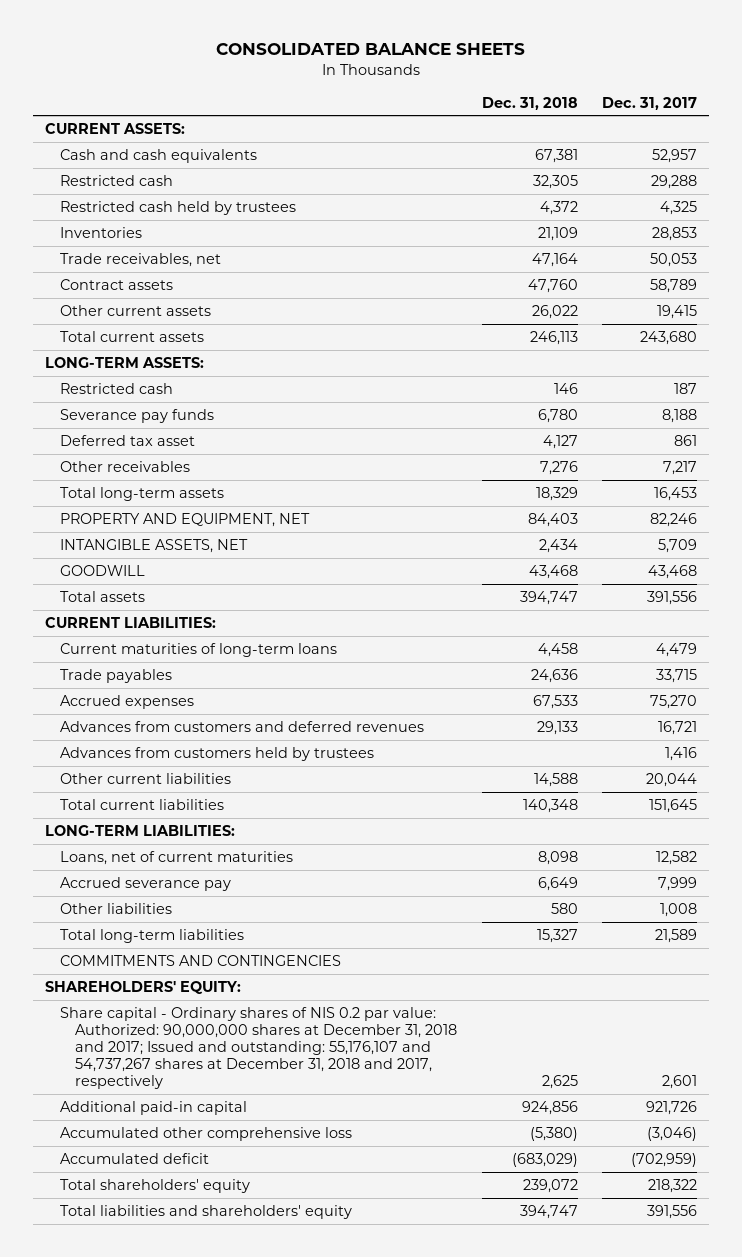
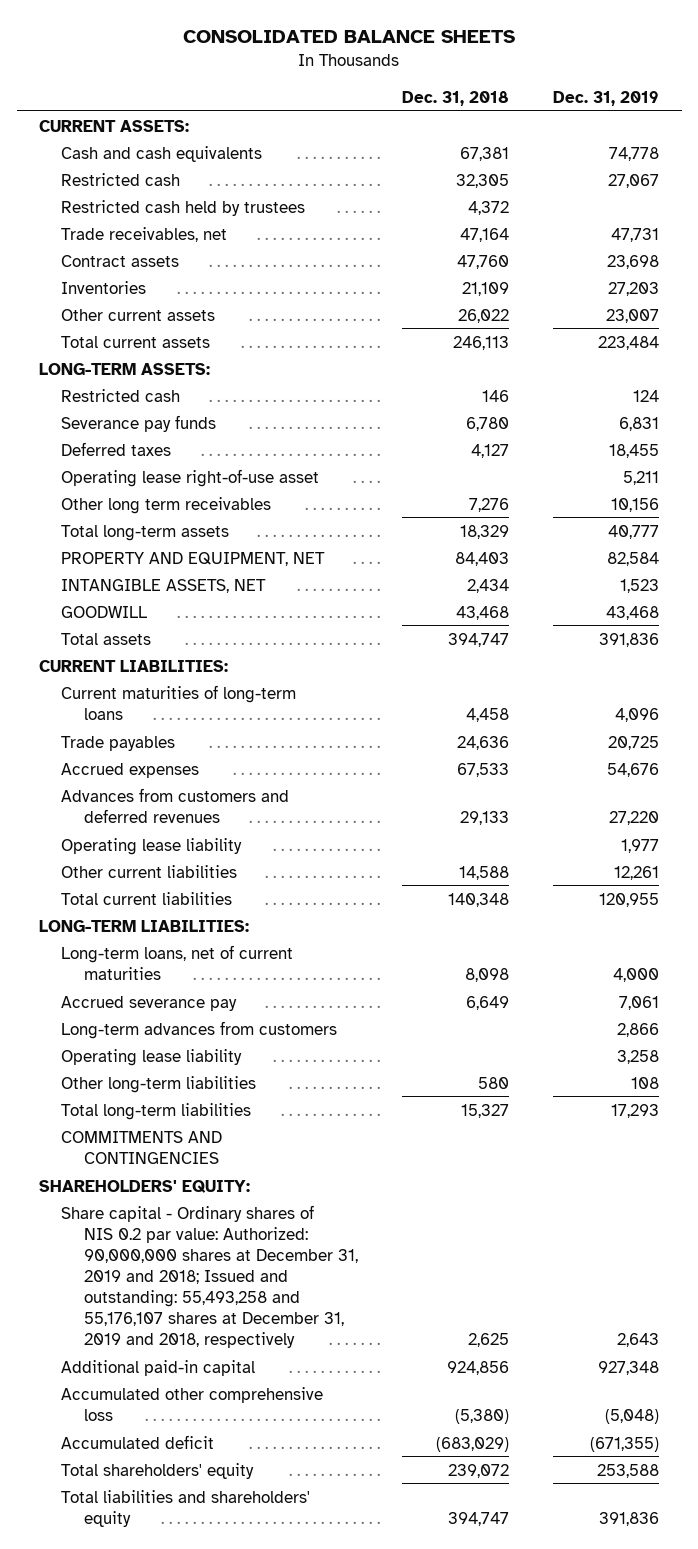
[602,96,698,110] Dec. 31, 2017 -> none
none -> [553,90,660,106] Dec. 31, 2019
[59,226,142,238] Inventories -> [61,280,147,294] Inventories
[59,434,195,446] Deferred tax asset -> [61,441,172,456] Deferred taxes
none -> [61,468,320,487] Operating lease right-of-use asset
[59,460,190,472] Other receivables -> [61,496,272,514] Other long term receivables
[59,746,374,761] Advances from customers held by trustees -> none
none -> [61,837,243,855] Operating lease liability
[59,850,293,865] Loans, net of current maturities -> [61,944,294,980] Long-term loans, net of current maturities
none -> [61,1020,338,1039] Long-term advances from customers
none -> [61,1048,243,1066] Operating lease liability
[59,902,172,914] Other liabilities -> [61,1075,257,1093] Other long-term liabilities
[59,1006,457,1090] Share capital - Ordinary shares of NIS 0.2 par value: Authorized: 90,000,000 shares at December 31, 2018 and 2017; Issued and outstanding: 55,176,107 and 54,737,267 shares at December 31, 2018 and 2017, respectively -> [61,1204,358,1348] Share capital - Ordinary shares of NIS 0.2 par value: Authorized: 90,000,000 shares at December 31, 2019 and 2018; Issued and outstanding: 55,493,258 and 55,176,107 shares at December 31, 2019 and 2018, respectively

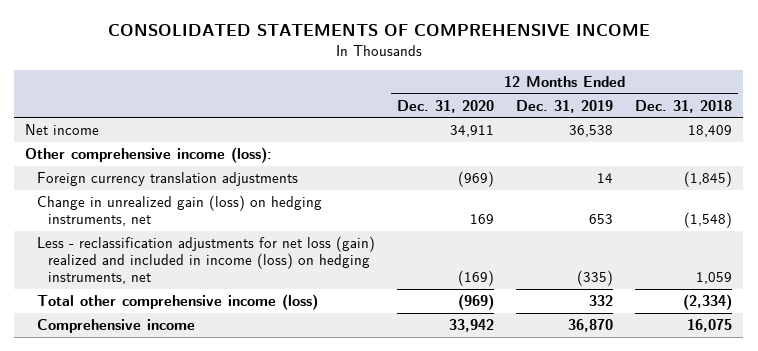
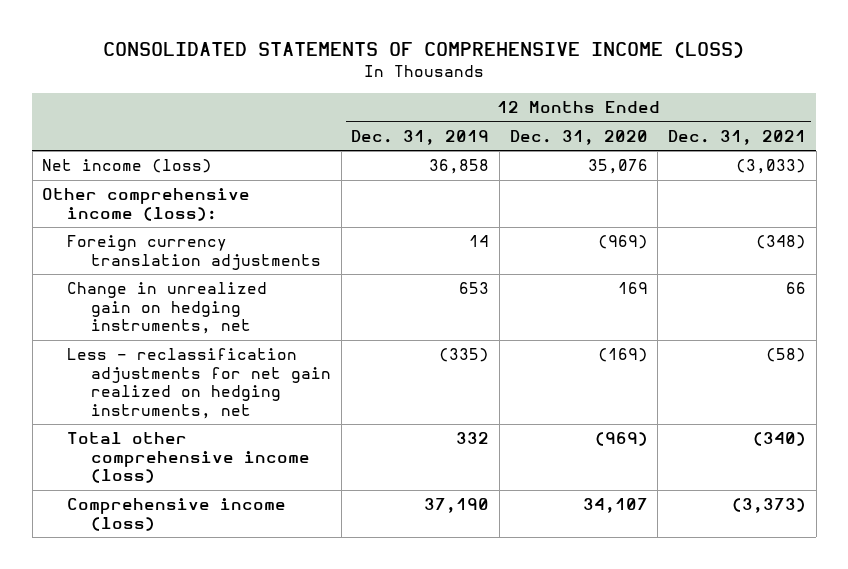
[107,24,650,37] CONSOLIDATED STATEMENTS OF COMPREHENSIVE INCOME -> [103,42,745,59] CONSOLIDATED STATEMENTS OF COMPREHENSIVE INCOME (LOSS)
[635,99,733,113] Dec. 31, 2018 -> none
none -> [667,129,806,145] Dec. 31, 2021
[25,123,100,135] Net income -> [42,159,213,174] Net income (loss)
[449,124,494,137] 34,911 -> [587,159,648,175] 35,076
[569,124,614,137] 36,538 -> [429,159,490,175] 36,858
[36,194,322,226] Change in unrealized gain (loss) on hedging instruments, net -> [66,282,267,335] Change in unrealized gain on hedging instruments, net
[36,235,375,284] Less - reclassification adjustments for net loss (gain) realized and included in income (loss) on hedging instruments, net -> [66,348,331,419] Less - reclassification adjustments for net gain realized on hedging instruments, net
[36,318,195,333] Comprehensive income -> [66,498,286,531] Comprehensive income (loss)
[448,318,494,332] 33,942 -> [582,498,648,514] 34,107
[568,318,614,332] 36,870 -> [424,498,490,514] 37,190

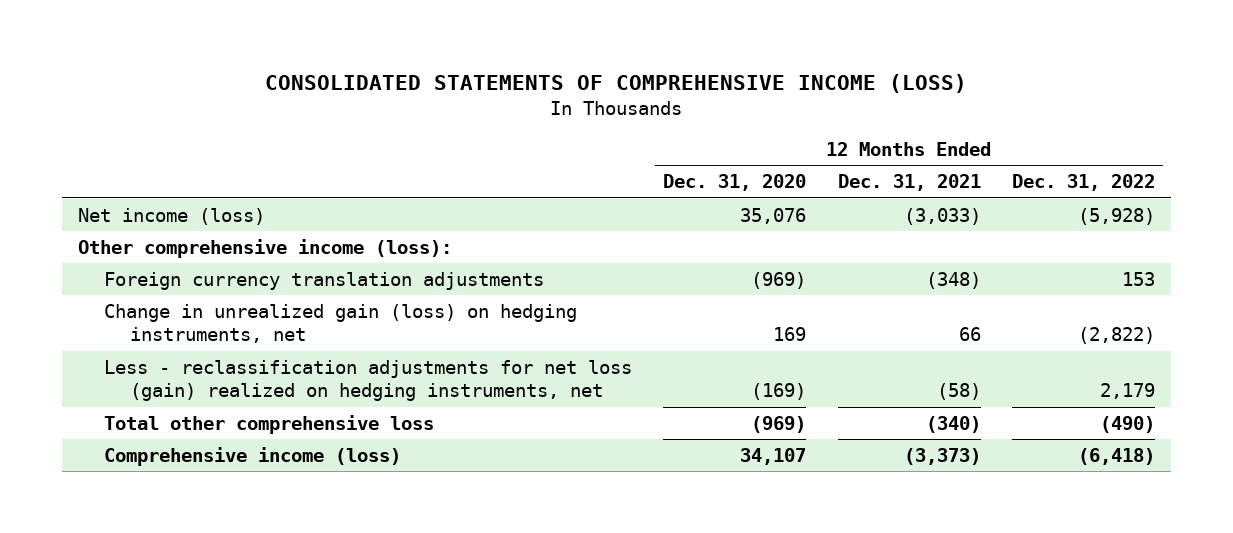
[351,129,490,145] Dec. 31, 2019 -> none
none -> [1012,174,1156,192] Dec. 31, 2022
[66,282,267,335] Change in unrealized gain on hedging instruments, net -> [103,303,577,344] Change in unrealized gain (loss) on hedging instruments, net
[66,348,331,419] Less - reclassification adjustments for net gain realized on hedging instruments, net -> [103,359,632,402] Less - reclassification adjustments for net loss (gain) realized on hedging instruments, net
[66,432,310,484] Total other comprehensive income (loss) -> [103,414,434,434] Total other comprehensive loss

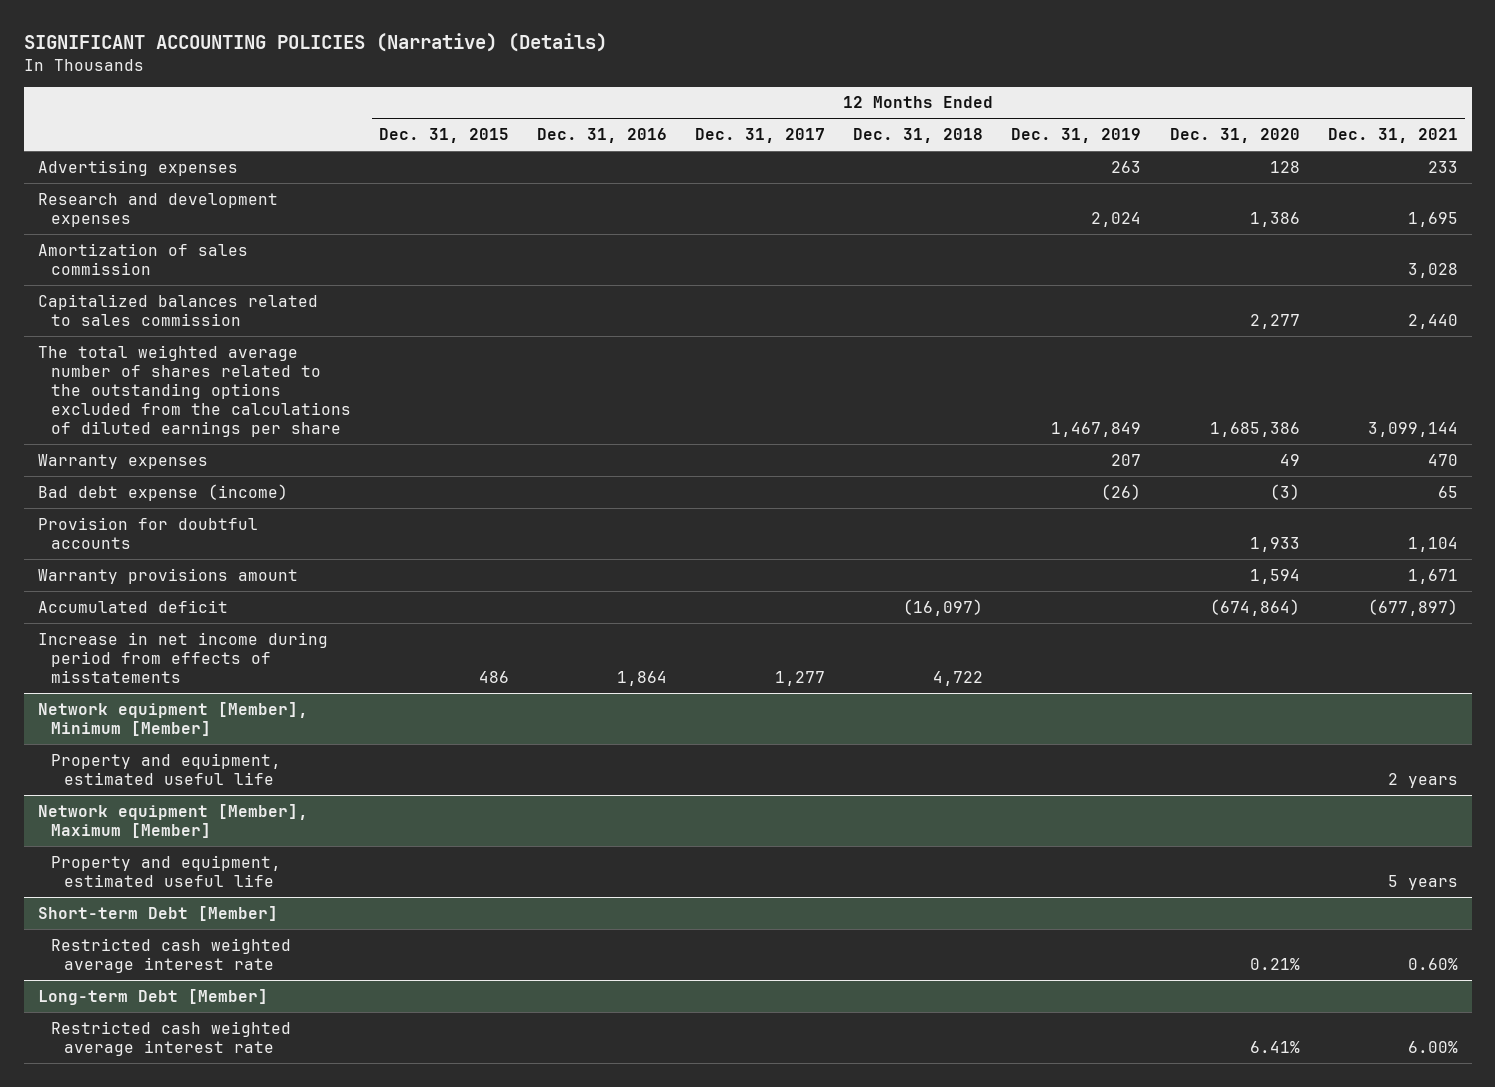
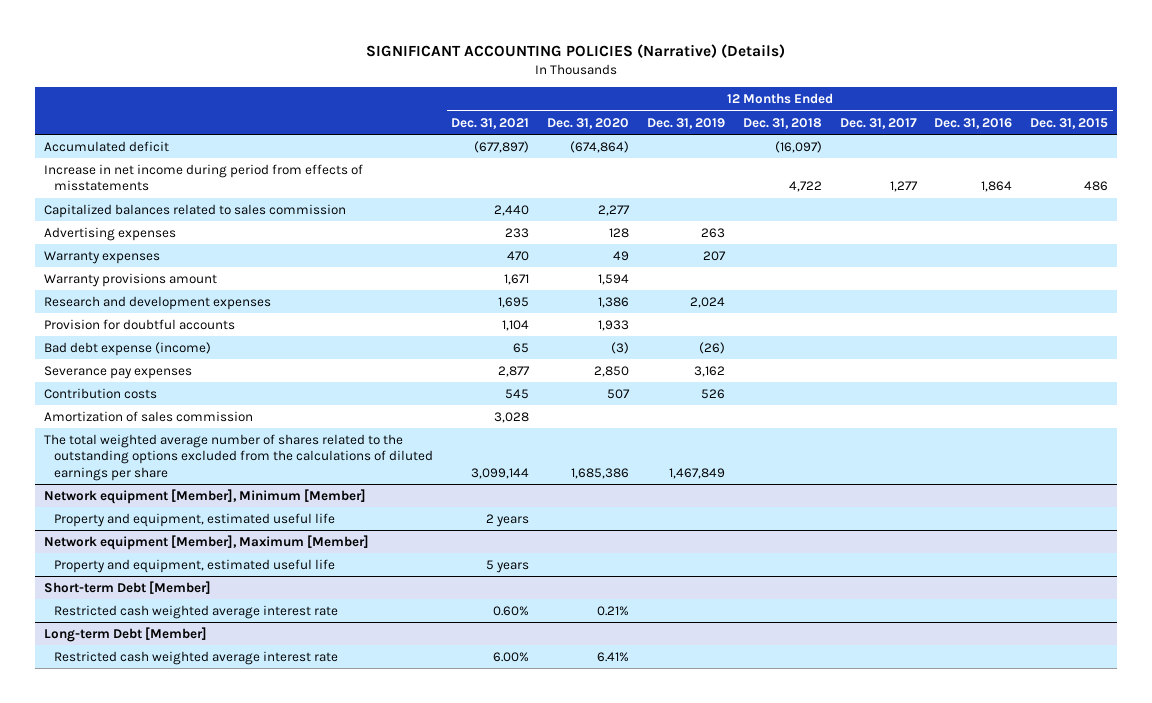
[37,599,228,613] Accumulated deficit -> [44,140,170,152] Accumulated deficit
[37,631,328,683] Increase in net income during period from effects of misstatements -> [44,163,364,192] Increase in net income during period from effects of misstatements
[37,293,318,326] Capitalized balances related to sales commission -> [44,203,347,218] Capitalized balances related to sales commission
[37,453,208,469] Warranty expenses -> [44,250,161,264] Warranty expenses
[37,567,298,584] Warranty provisions amount -> [44,272,218,287] Warranty provisions amount
[37,516,258,549] Provision for doubtful accounts -> [44,318,236,330] Provision for doubtful accounts
[37,483,288,501] Bad debt expense (income) -> [44,341,212,356] Bad debt expense (income)
none -> [44,365,193,379] Severance pay expenses
none -> [44,387,158,399] Contribution costs

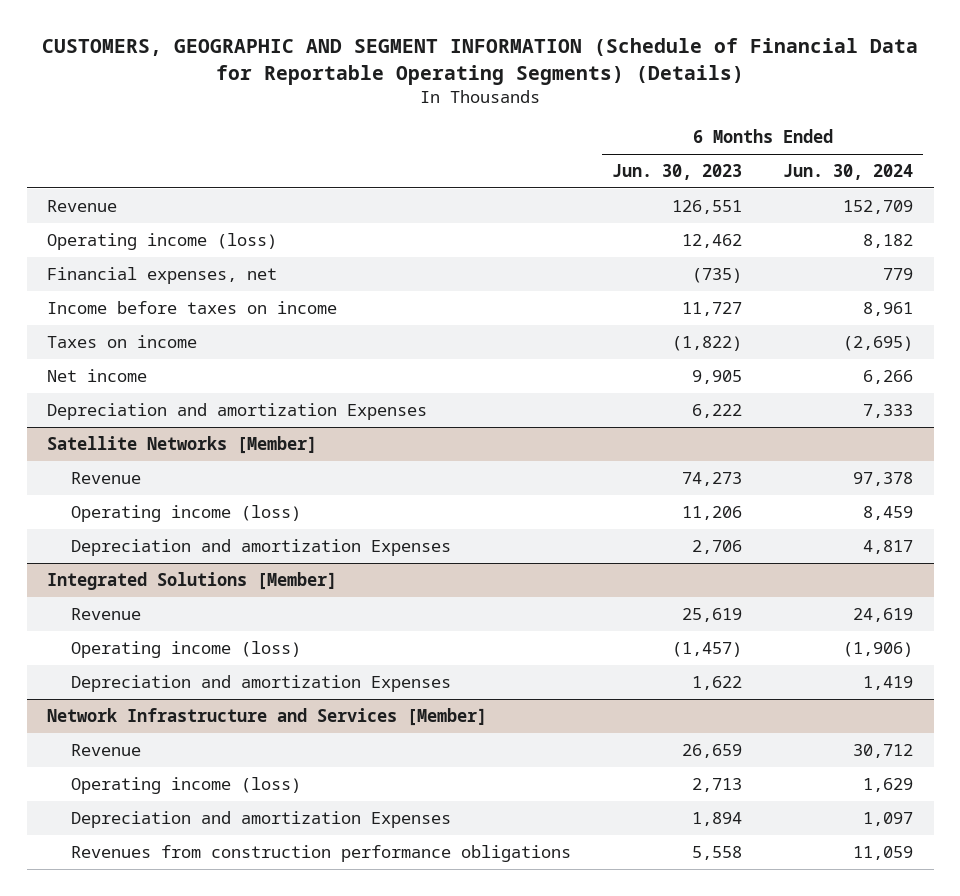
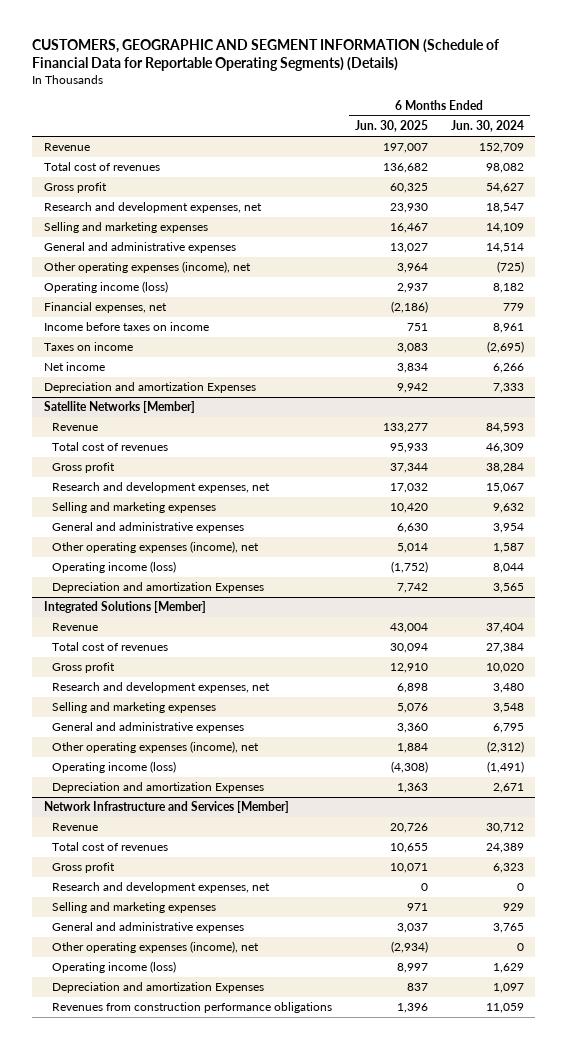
[612,164,743,181] Jun. 30, 2023 -> none
none -> [354,120,428,133] Jun. 30, 2025
none -> [43,162,160,172] Total cost of revenues
none -> [43,182,107,194] Gross profit
none -> [43,202,262,214] Research and development expenses, net
none -> [43,222,208,234] Selling and marketing expenses
none -> [43,242,236,254] General and administrative expenses
none -> [43,261,251,274] Other operating expenses (income), net
[853,472,914,487] 97,378 -> [485,423,524,434] 84,593
none -> [52,442,169,452] Total cost of revenues
none -> [52,462,116,474] Gross profit
none -> [52,482,271,494] Research and development expenses, net
none -> [52,502,217,514] Selling and marketing expenses
none -> [52,522,245,534] General and administrative expenses
none -> [52,541,260,554] Other operating expenses (income), net
[863,506,914,521] 8,459 -> [492,563,524,574] 8,044
[863,540,914,555] 4,817 -> [492,583,524,594] 3,565
[853,608,914,623] 24,619 -> [485,623,524,634] 37,404
none -> [52,642,169,652] Total cost of revenues
none -> [52,662,116,674] Gross profit
none -> [52,682,271,694] Research and development expenses, net
none -> [52,702,217,714] Selling and marketing expenses
none -> [52,722,245,734] General and administrative expenses
none -> [52,741,260,754] Other operating expenses (income), net
[843,642,914,658] (1,906) -> [486,761,524,774] (1,491)
[863,676,914,691] 1,419 -> [492,783,524,794] 2,671
none -> [52,842,169,852] Total cost of revenues
none -> [52,862,116,874] Gross profit
none -> [52,882,271,894] Research and development expenses, net
none -> [52,902,217,914] Selling and marketing expenses
none -> [52,922,245,934] General and administrative expenses
none -> [52,941,260,954] Other operating expenses (income), net

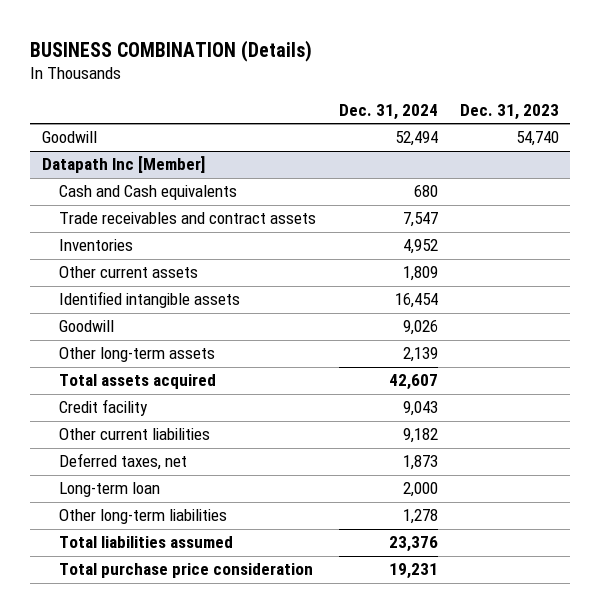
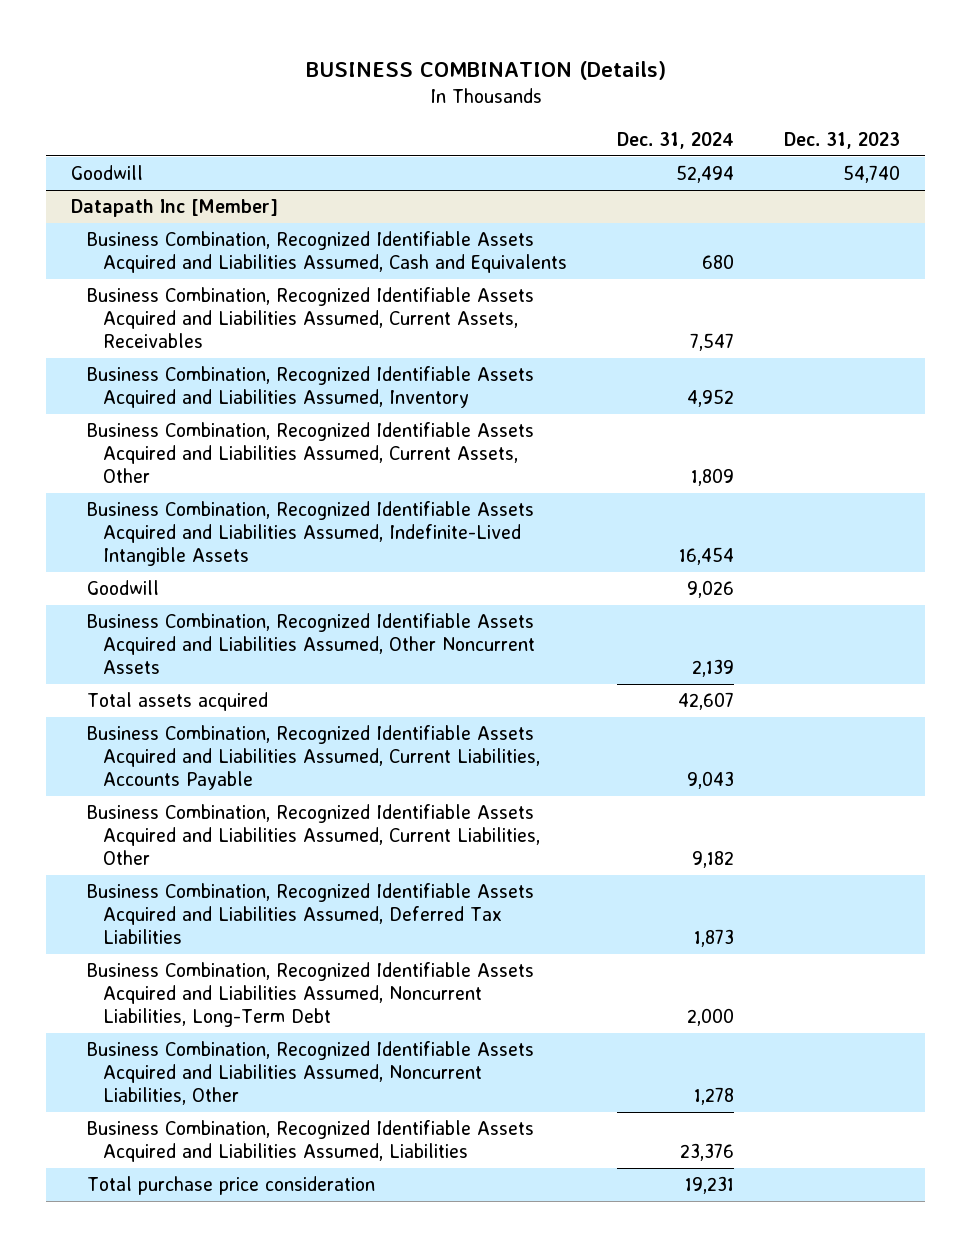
[58,185,237,201] Cash and Cash equivalents -> [87,231,567,274] Business Combination, Recognized Identifiable Assets Acquired and Liabilities Assumed, Cash and Equivalents
[58,212,316,225] Trade receivables and contract assets -> [87,287,535,348] Business Combination, Recognized Identifiable Assets Acquired and Liabilities Assumed, Current Assets, Receivables
[58,239,133,252] Inventories -> [87,366,535,409] Business Combination, Recognized Identifiable Assets Acquired and Liabilities Assumed, Inventory
[58,266,198,279] Other current assets -> [87,422,535,483] Business Combination, Recognized Identifiable Assets Acquired and Liabilities Assumed, Current Assets, Other
[58,291,240,309] Identified intangible assets -> [87,501,535,566] Business Combination, Recognized Identifiable Assets Acquired and Liabilities Assumed, Indefinite-Lived Intangible Assets
[58,347,215,363] Other long-term assets -> [87,613,535,674] Business Combination, Recognized Identifiable Assets Acquired and Liabilities Assumed, Other Noncurrent Assets
[58,399,148,417] Credit facility -> [87,725,540,790] Business Combination, Recognized Identifiable Assets Acquired and Liabilities Assumed, Current Liabilities, Accounts Payable
[58,428,210,441] Other current liabilities -> [87,804,540,865] Business Combination, Recognized Identifiable Assets Acquired and Liabilities Assumed, Current Liabilities, Other
[58,453,187,471] Deferred taxes, net -> [87,883,535,944] Business Combination, Recognized Identifiable Assets Acquired and Liabilities Assumed, Deferred Tax Liabilities
[58,482,160,498] Long-term loan -> [87,962,535,1027] Business Combination, Recognized Identifiable Assets Acquired and Liabilities Assumed, Noncurrent Liabilities, Long-Term Debt
[58,509,227,525] Other long-term liabilities -> [87,1041,535,1105] Business Combination, Recognized Identifiable Assets Acquired and Liabilities Assumed, Noncurrent Liabilities, Other
[58,536,233,549] Total liabilities assumed -> [87,1120,535,1163] Business Combination, Recognized Identifiable Assets Acquired and Liabilities Assumed, Liabilities

